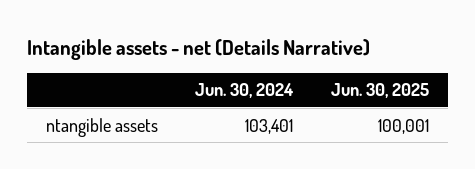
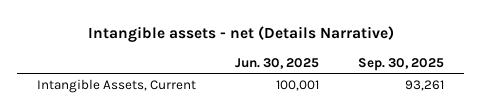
[195,83,295,99] Jun. 30, 2024 -> none
none -> [358,57,445,71] Sep. 30, 2025
[45,117,158,137] ntangible assets -> [37,78,197,93] Intangible Assets, Current

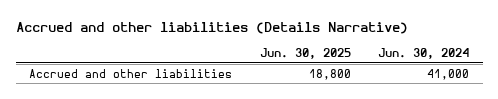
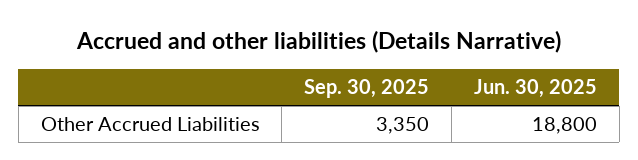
[377,48,469,60] Jun. 30, 2024 -> none
none -> [304,79,430,99] Sep. 30, 2025
[29,68,233,78] Accrued and other liabilities -> [40,117,260,132] Other Accrued Liabilities

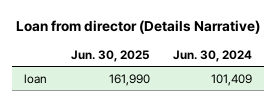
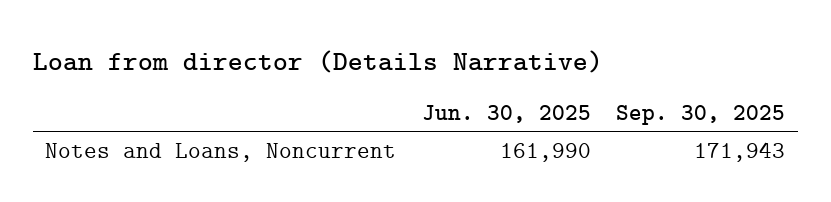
[173,49,253,62] Jun. 30, 2024 -> none
none -> [616,105,786,126] Sep. 30, 2025
[23,73,47,84] loan -> [45,142,397,162] Notes and Loans, Noncurrent

